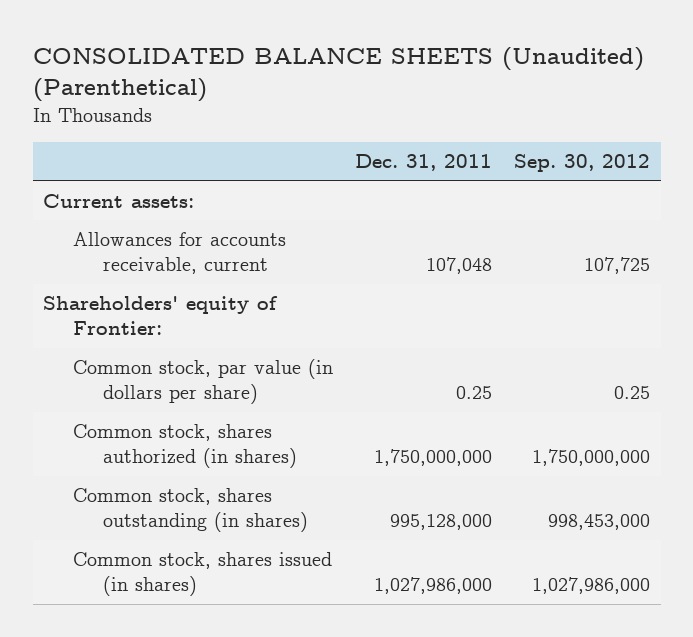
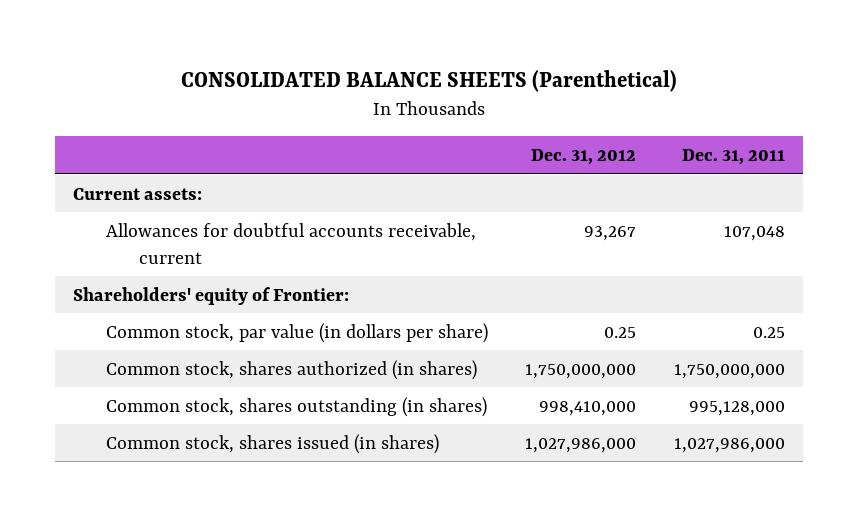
[32,46,644,103] CONSOLIDATED BALANCE SHEETS (Unaudited) (Parenthetical) -> [180,70,677,93] CONSOLIDATED BALANCE SHEETS (Parenthetical)
[513,154,650,173] Sep. 30, 2012 -> none
none -> [531,148,637,165] Dec. 31, 2012
[73,232,287,275] Allowances for accounts receivable, current -> [106,222,477,264] Allowances for doubtful accounts receivable, current

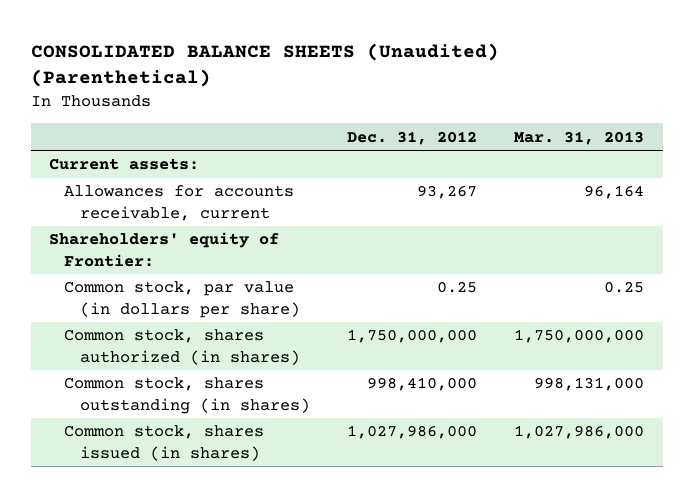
[180,70,677,93] CONSOLIDATED BALANCE SHEETS (Parenthetical) -> [30,42,499,88] CONSOLIDATED BALANCE SHEETS (Unaudited) (Parenthetical)
[681,148,785,165] Dec. 31, 2011 -> none
none -> [514,130,645,145] Mar. 31, 2013
[106,222,477,264] Allowances for doubtful accounts receivable, current -> [64,185,295,221] Allowances for accounts receivable, current

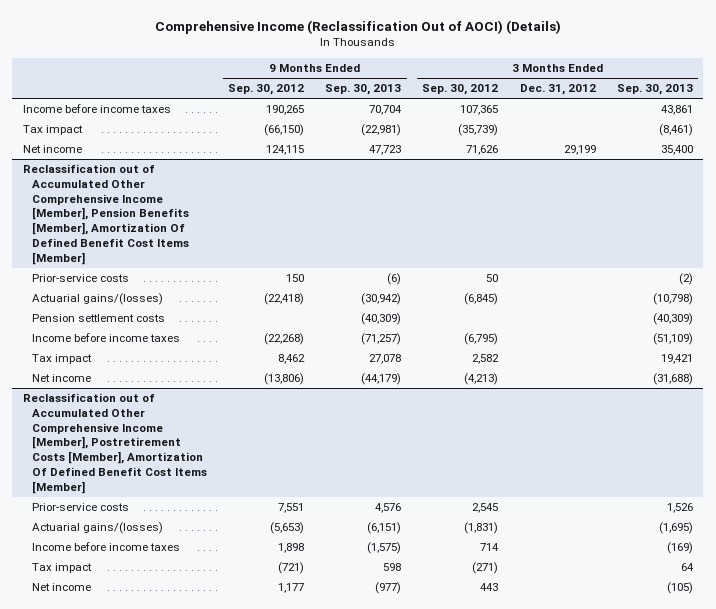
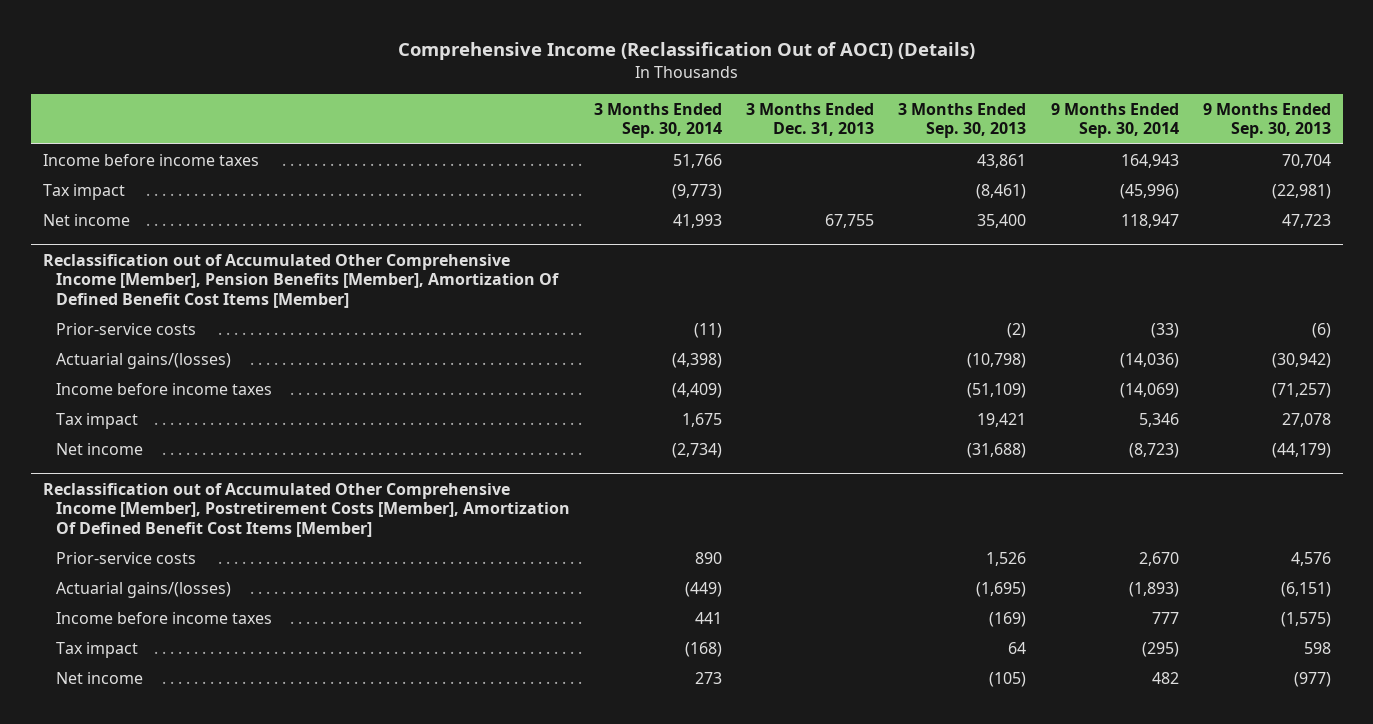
[228,84,305,96] Sep. 30, 2012 -> none
[422,84,499,96] Sep. 30, 2012 -> none
[519,84,596,96] Dec. 31, 2012 -> none
none -> [594,102,723,139] 3 Months Ended Sep. 30, 2014
none -> [746,102,875,137] 3 Months Ended Dec. 31, 2013
none -> [1050,102,1179,139] 9 Months Ended Sep. 30, 2014
[32,314,166,323] Pension settlement costs -> none

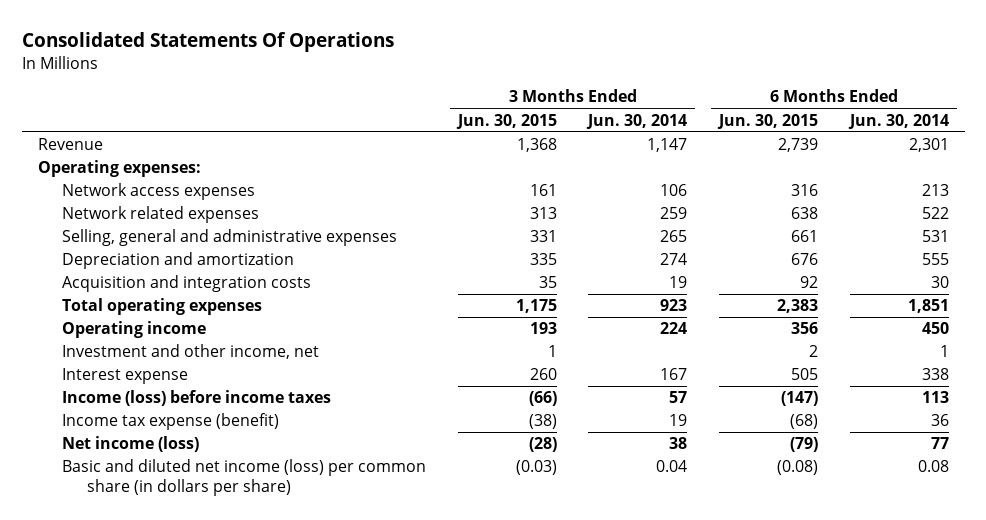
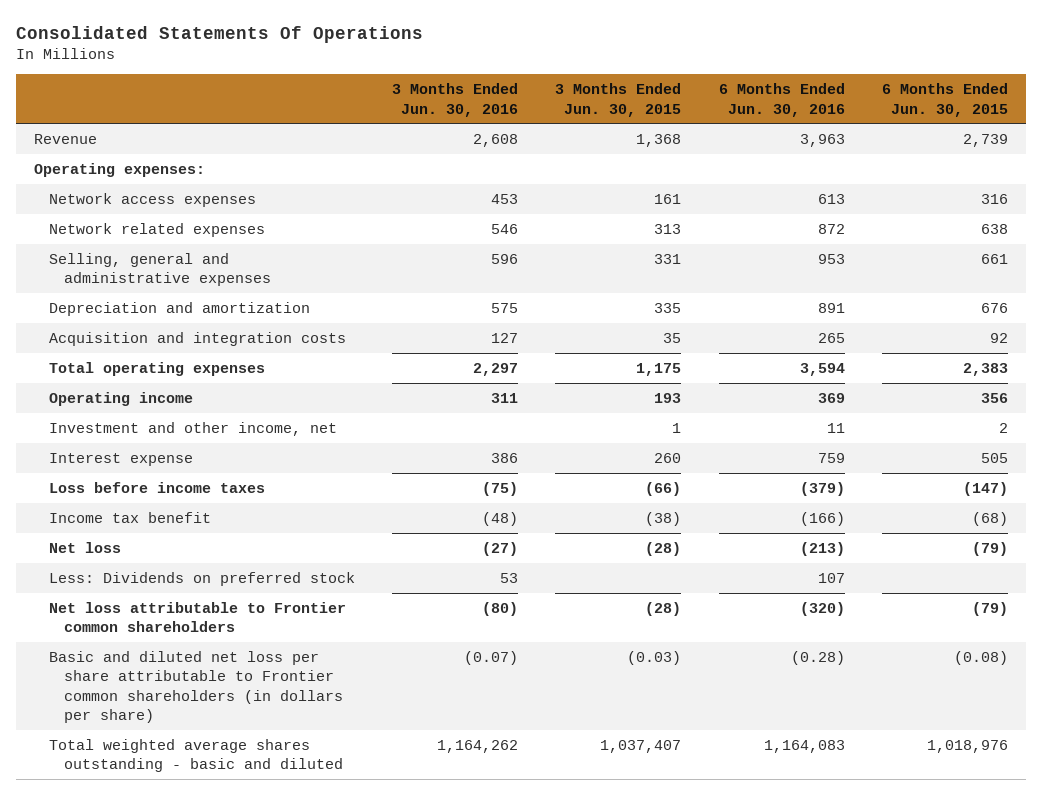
[586,113,688,129] Jun. 30, 2014 -> none
[847,113,949,129] Jun. 30, 2014 -> none
none -> [392,83,519,117] 3 Months Ended Jun. 30, 2016
none -> [718,83,845,117] 6 Months Ended Jun. 30, 2016
[62,390,332,407] Income (loss) before income taxes -> [49,481,266,493] Loss before income taxes
[62,413,280,431] Income tax expense (benefit) -> [49,511,212,523] Income tax benefit
[62,436,200,453] Net income (loss) -> [49,541,122,553] Net loss
none -> [49,571,356,586] Less: Dividends on preferred stock
none -> [49,601,347,633] Net loss attributable to Frontier common shareholders
[62,459,427,496] Basic and diluted net income (loss) per common share (in dollars per share) -> [49,650,343,724] Basic and diluted net loss per share attributable to Frontier common shareholders (in dollars per share)
none -> [49,738,343,773] Total weighted average shares outstanding - basic and diluted

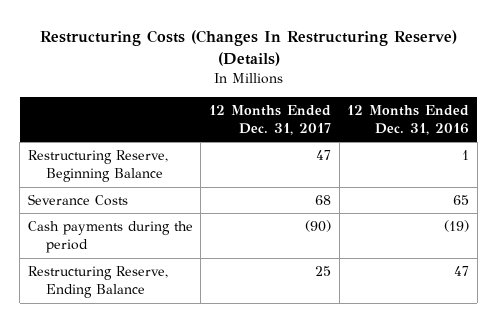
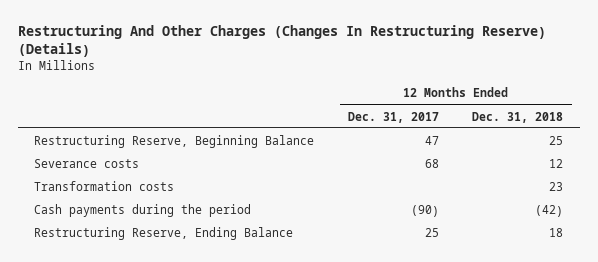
[39,29,457,66] Restructuring Costs (Changes In Restructuring Reserve) (Details) -> [17,24,546,58] Restructuring And Other Charges (Changes In Restructuring Reserve) (Details)
[347,104,470,136] 12 Months Ended Dec. 31, 2016 -> none
none -> [472,111,564,123] Dec. 31, 2018
[27,193,128,206] Severance Costs -> [34,158,140,168] Severance costs
none -> [34,180,175,191] Transformation costs

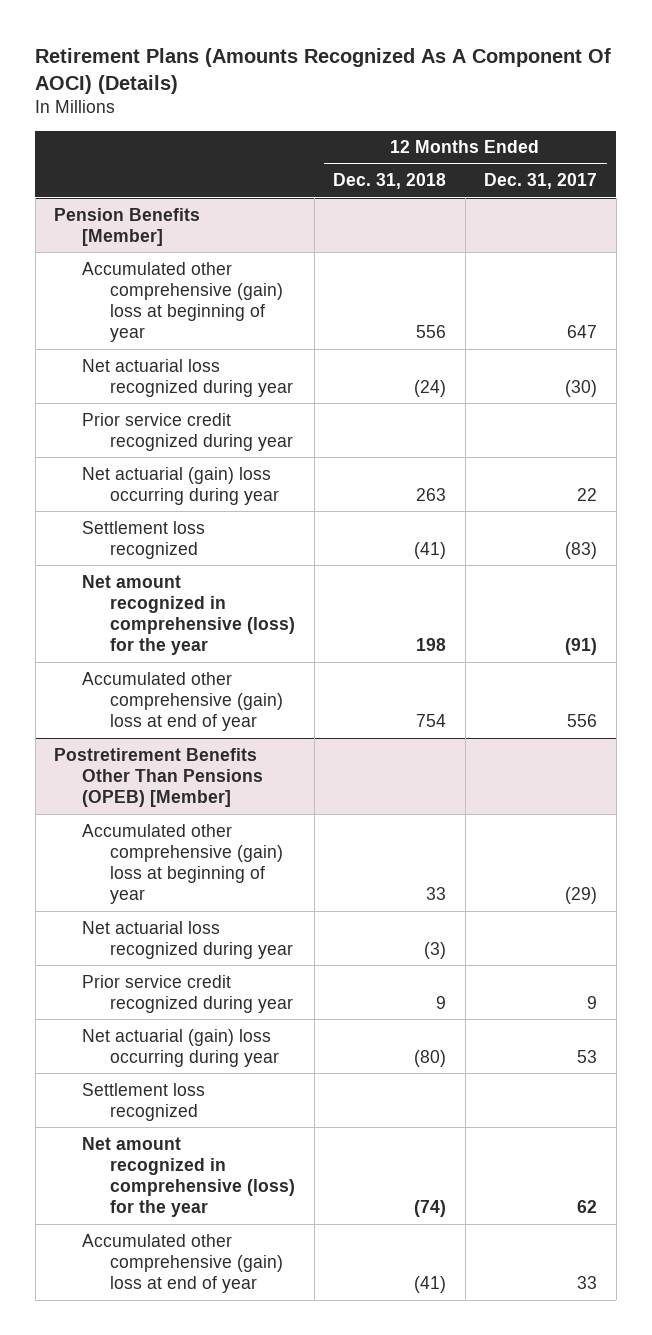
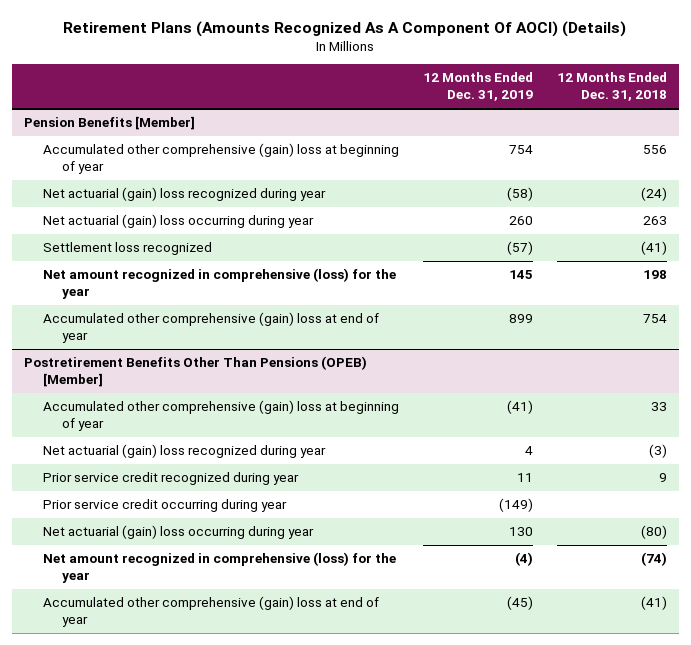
[484,173,598,190] Dec. 31, 2017 -> none
none -> [422,72,533,102] 12 Months Ended Dec. 31, 2019
[82,412,294,451] Prior service credit recognized during year -> none
[82,358,294,397] Net actuarial loss recognized during year -> [42,187,326,202] Net actuarial (gain) loss recognized during year
[82,920,294,959] Net actuarial loss recognized during year -> [42,444,326,459] Net actuarial (gain) loss recognized during year
none -> [42,499,287,513] Prior service credit occurring during year
[82,1082,206,1121] Settlement loss recognized -> none

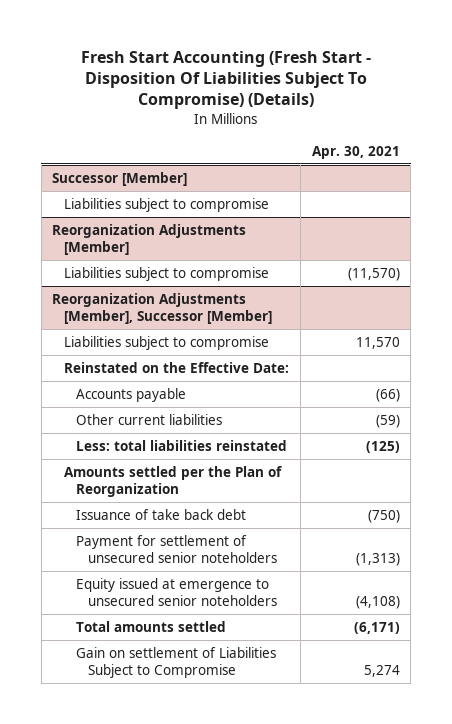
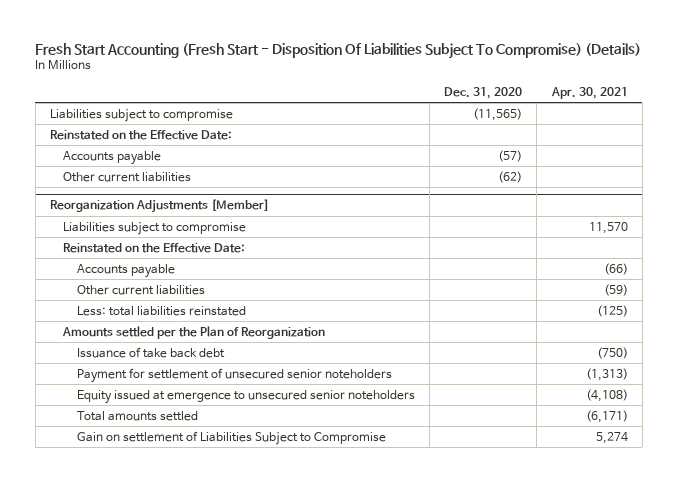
none -> [444,87,523,100] Dec. 31, 2020
[52,172,188,187] Successor [Member] -> none
none -> [49,129,232,140] Reinstated on the Effective Date:
none -> [63,150,162,165] Accounts payable
none -> [63,171,192,182] Other current liabilities
[64,267,270,282] Liabilities subject to compromise -> none
[52,293,273,324] Reorganization Adjustments [Member], Successor [Member] -> none

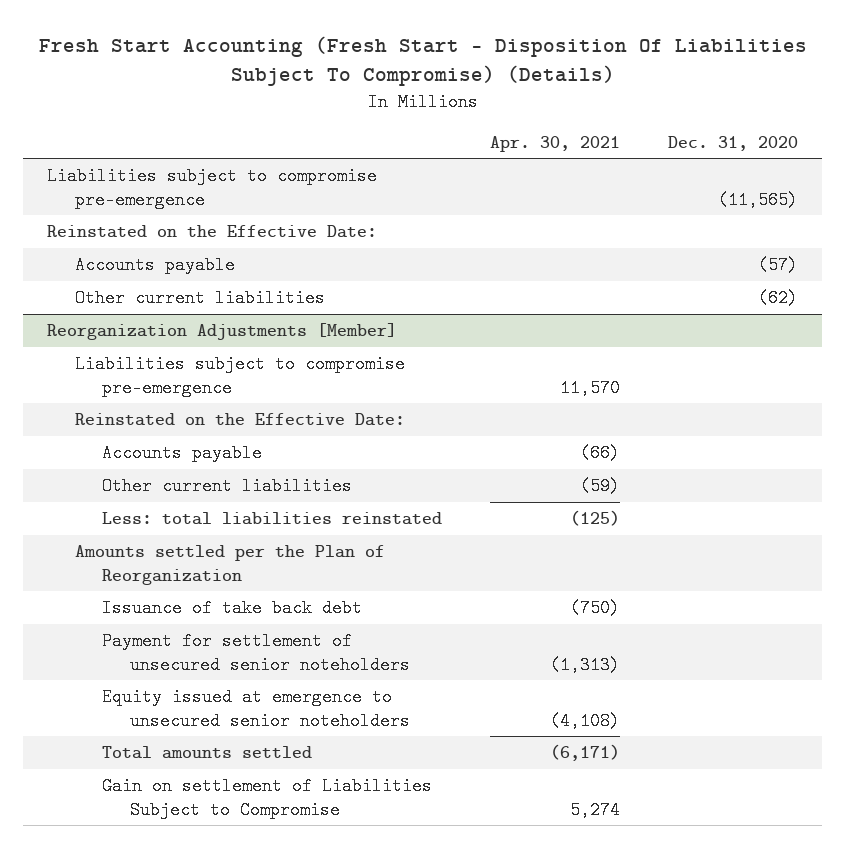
[49,108,233,122] Liabilities subject to compromise -> [47,167,378,209] Liabilities subject to compromise pre-emergence
[63,221,247,235] Liabilities subject to compromise -> [74,355,405,397] Liabilities subject to compromise pre-emergence

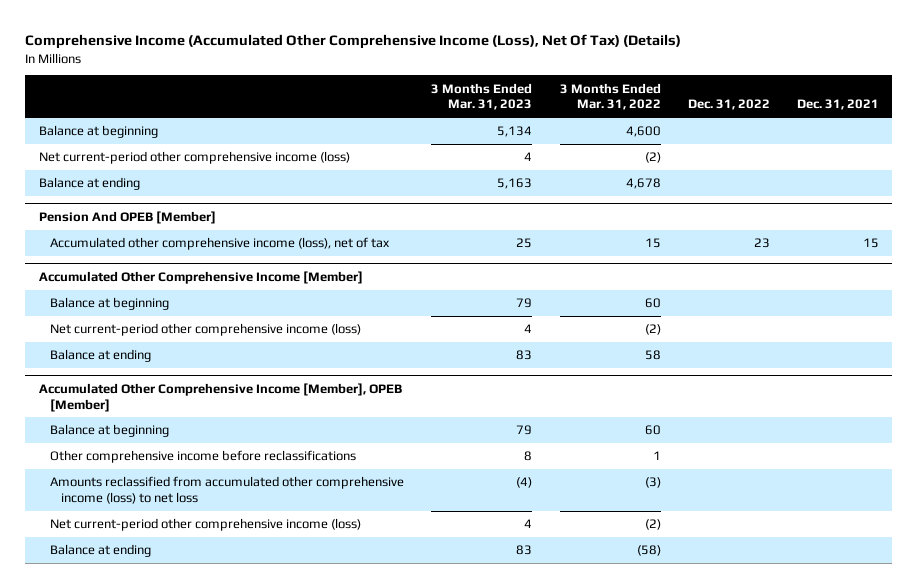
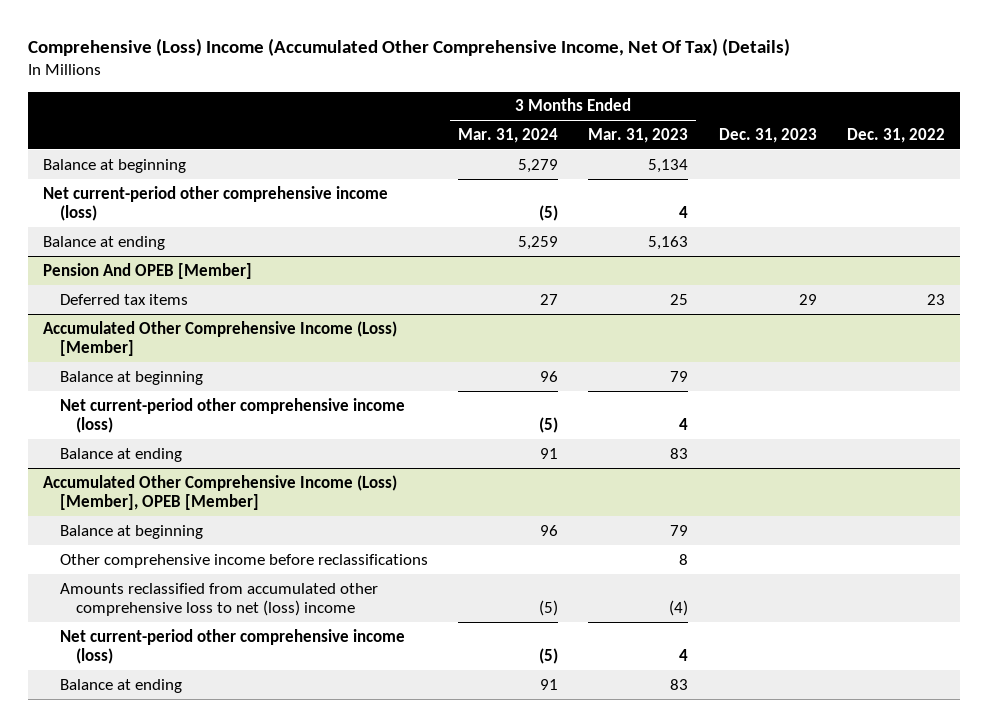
[25,34,682,50] Comprehensive Income (Accumulated Other Comprehensive Income (Loss), Net Of Tax) (Details) -> [28,38,791,57] Comprehensive (Loss) Income (Accumulated Other Comprehensive Income, Net Of Tax) (Details)
[559,82,661,111] 3 Months Ended Mar. 31, 2022 -> none
[796,99,879,111] Dec. 31, 2021 -> none
none -> [458,127,559,143] Mar. 31, 2024
none -> [718,127,817,143] Dec. 31, 2023
[50,237,391,251] Accumulated other comprehensive income (loss), net of tax -> [59,293,188,305] Deferred tax items
[39,270,364,284] Accumulated Other Comprehensive Income [Member] -> [43,320,398,357] Accumulated Other Comprehensive Income (Loss) [Member]
[39,382,403,412] Accumulated Other Comprehensive Income [Member], OPEB [Member] -> [43,474,398,511] Accumulated Other Comprehensive Income (Loss) [Member], OPEB [Member]
[50,476,405,504] Amounts reclassified from accumulated other comprehensive income (loss) to net loss -> [59,582,378,617] Amounts reclassified from accumulated other comprehensive loss to net (loss) income

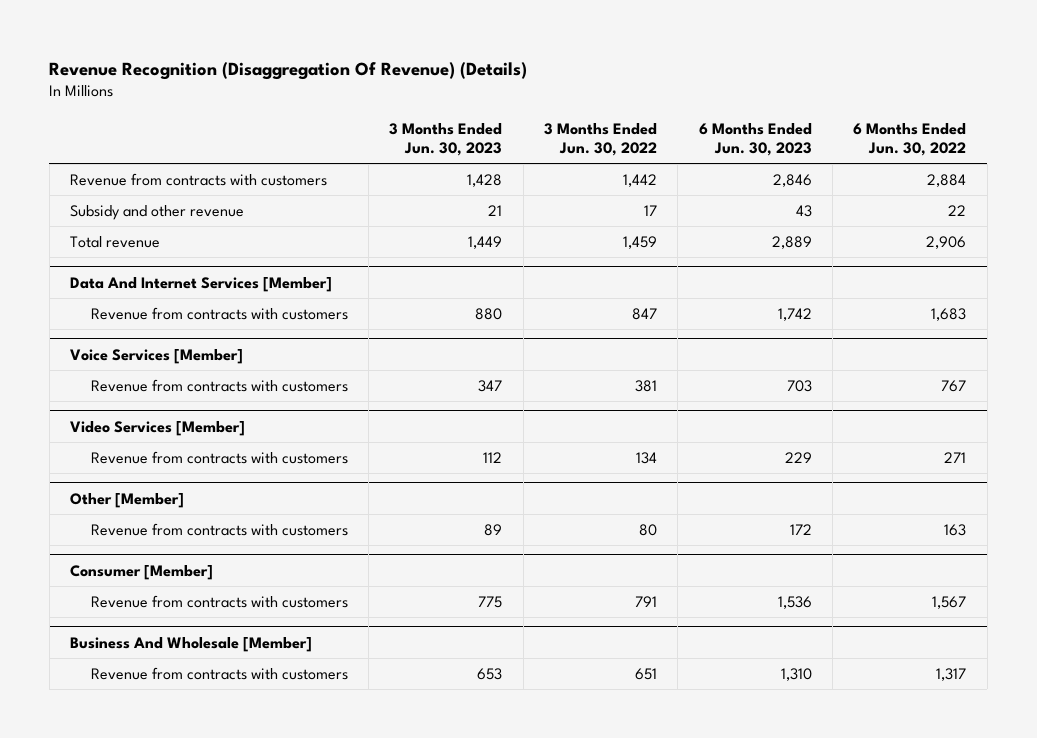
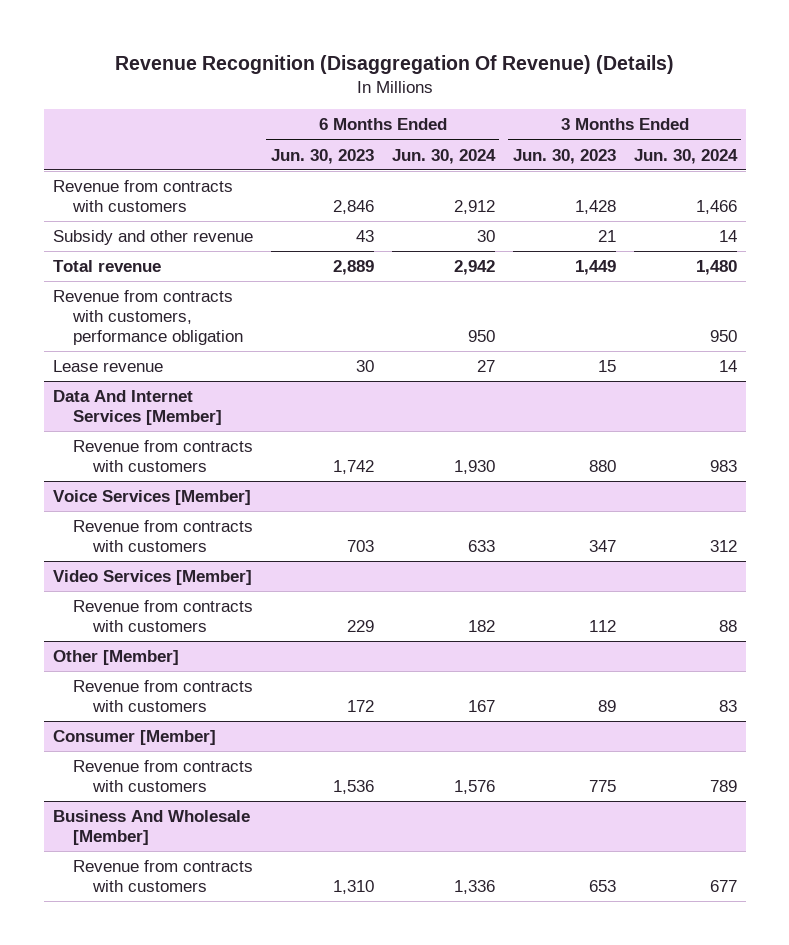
[544,122,658,156] 3 Months Ended Jun. 30, 2022 -> none
[853,122,967,156] 6 Months Ended Jun. 30, 2022 -> none
none -> [391,148,496,164] Jun. 30, 2024
none -> [633,148,738,164] Jun. 30, 2024
none -> [52,289,243,345] Revenue from contracts with customers, performance obligation
none -> [52,359,163,372] Lease revenue

